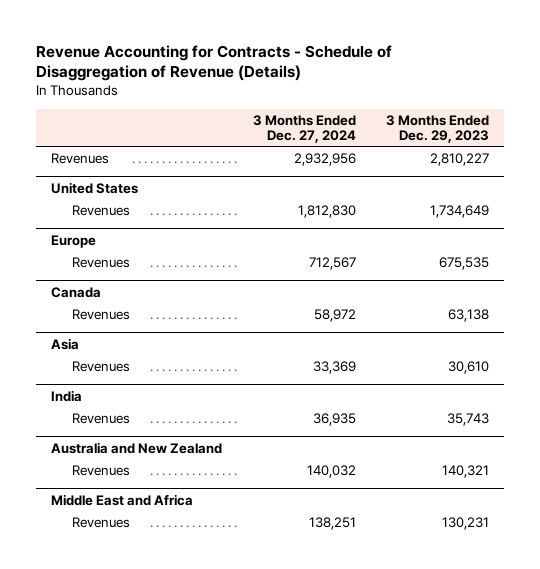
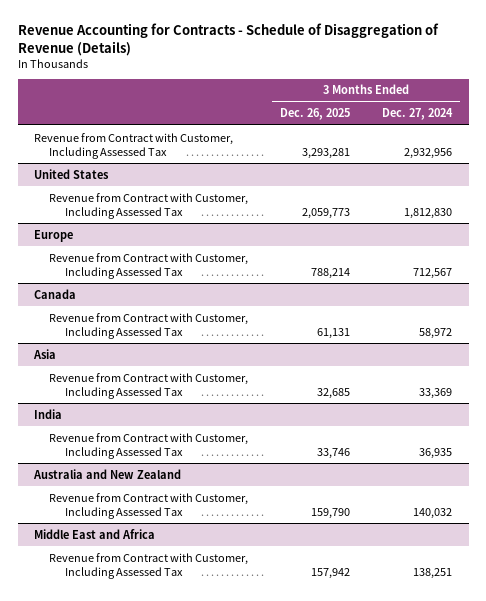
[386,114,490,144] 3 Months Ended Dec. 29, 2023 -> none
none -> [280,108,351,121] Dec. 26, 2025
[51,152,110,164] Revenues -> [33,132,233,159] Revenue from Contract with Customer, Including Assessed Tax
[71,204,130,216] Revenues -> [49,192,249,219] Revenue from Contract with Customer, Including Assessed Tax
[71,256,130,268] Revenues -> [49,252,249,279] Revenue from Contract with Customer, Including Assessed Tax
[71,308,130,320] Revenues -> [49,312,249,339] Revenue from Contract with Customer, Including Assessed Tax
[71,360,130,372] Revenues -> [49,372,249,399] Revenue from Contract with Customer, Including Assessed Tax
[71,412,130,424] Revenues -> [49,432,249,459] Revenue from Contract with Customer, Including Assessed Tax
[71,464,130,476] Revenues -> [49,492,249,519] Revenue from Contract with Customer, Including Assessed Tax
[71,516,130,528] Revenues -> [49,552,249,579] Revenue from Contract with Customer, Including Assessed Tax

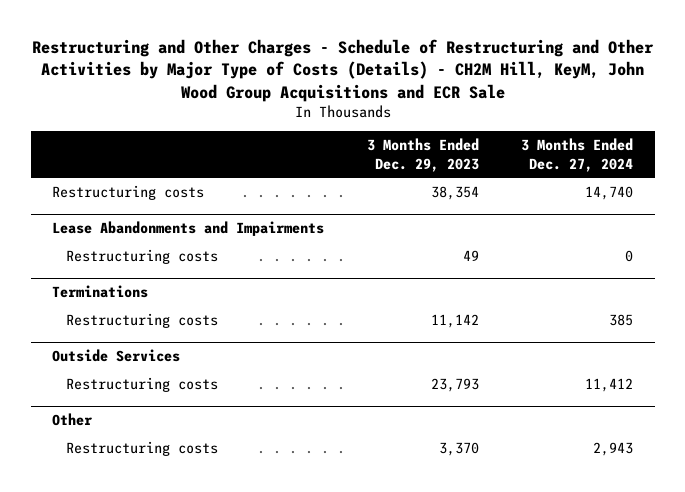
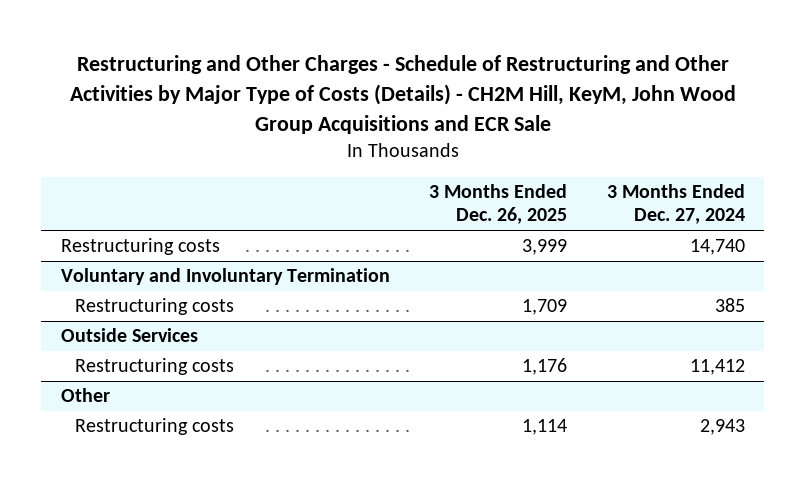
[366,138,479,172] 3 Months Ended Dec. 29, 2023 -> none
none -> [429,184,568,225] 3 Months Ended Dec. 26, 2025
[66,248,219,264] Restructuring costs -> none
[51,284,148,298] Terminations -> none
[51,220,324,236] Lease Abandonments and Impairments -> [60,268,390,286] Voluntary and Involuntary Termination

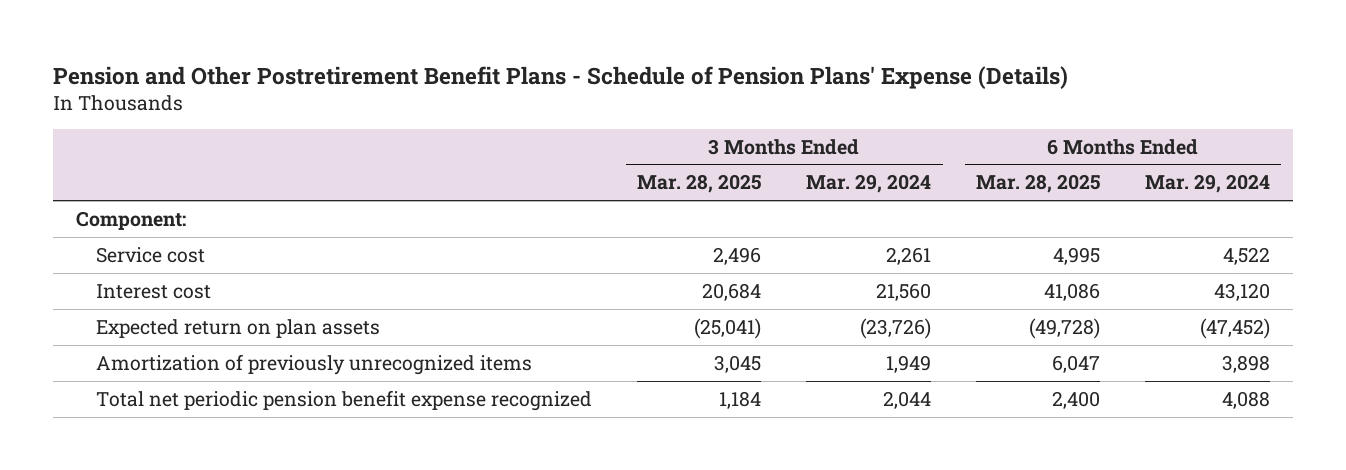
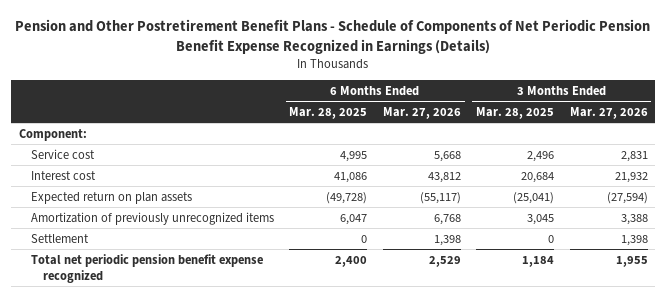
[53,65,1069,89] Pension and Other Postretirement Benefit Plans - Schedule of Pension Plans' Expense (Details) -> [15,18,651,54] Pension and Other Postretirement Benefit Plans - Schedule of Components of Net Periodic Pension Benefit Expense Recognized in Earnings (Details)
[806,174,932,194] Mar. 29, 2024 -> none
[1145,174,1271,194] Mar. 29, 2024 -> none
none -> [382,107,461,120] Mar. 27, 2026
none -> [569,107,648,120] Mar. 27, 2026
none -> [31,233,90,243] Settlement

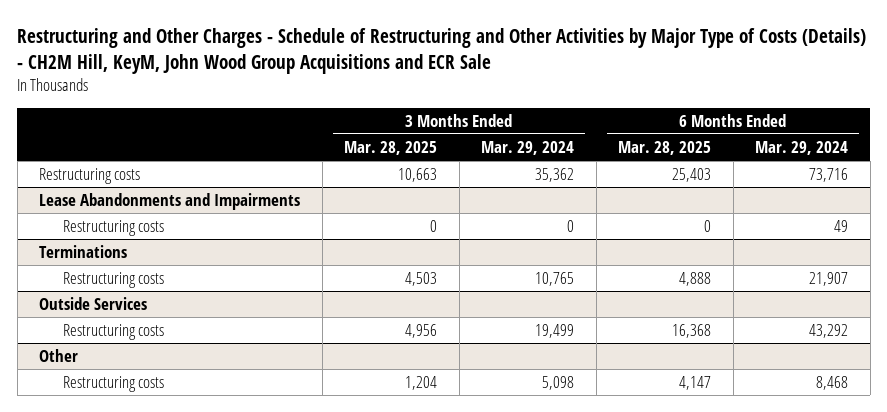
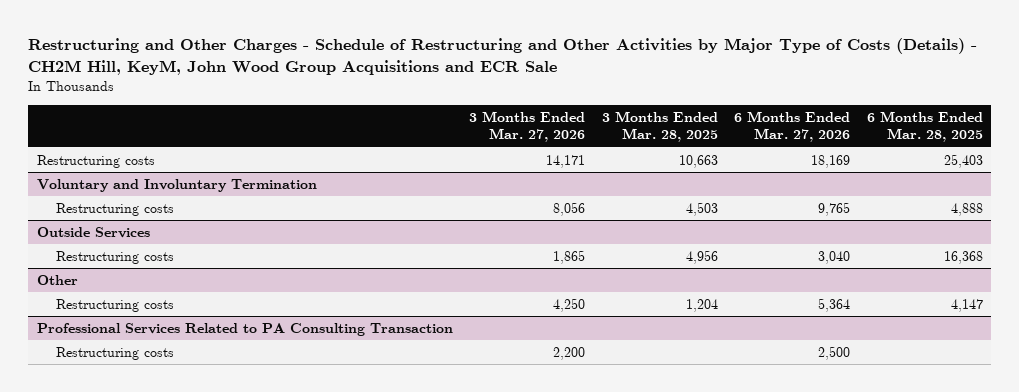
[481,141,575,156] Mar. 29, 2024 -> none
[755,141,849,156] Mar. 29, 2024 -> none
none -> [469,110,586,143] 3 Months Ended Mar. 27, 2026
none -> [734,110,851,143] 6 Months Ended Mar. 27, 2026
[62,220,164,237] Restructuring costs -> none
[39,245,128,259] Terminations -> none
[39,193,301,211] Lease Abandonments and Impairments -> [36,179,317,193] Voluntary and Involuntary Termination
none -> [36,323,453,337] Professional Services Related to PA Consulting Transaction
none -> [55,347,174,361] Restructuring costs

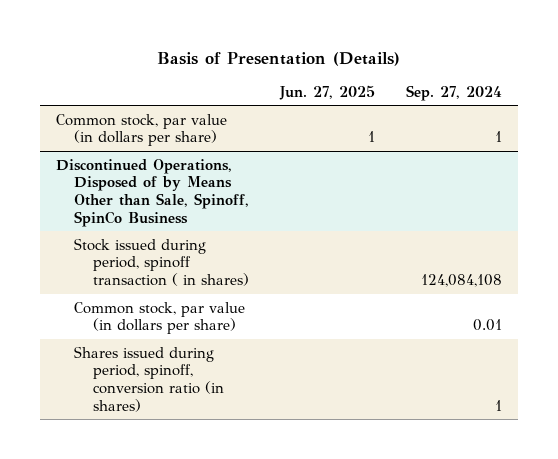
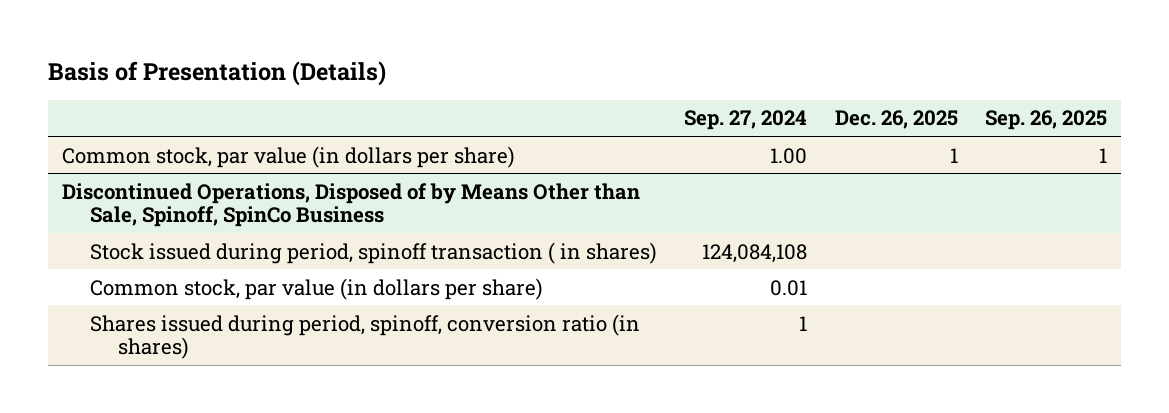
[279,85,376,101] Jun. 27, 2025 -> none
none -> [834,110,958,130] Dec. 26, 2025
none -> [985,110,1108,131] Sep. 26, 2025
[495,131,503,143] 1 -> [770,147,808,164] 1.00

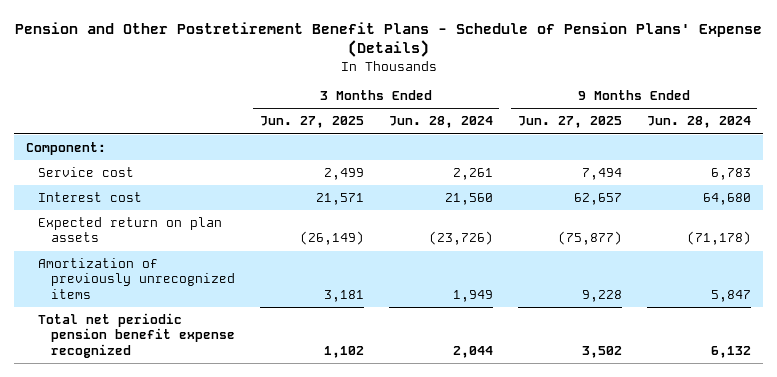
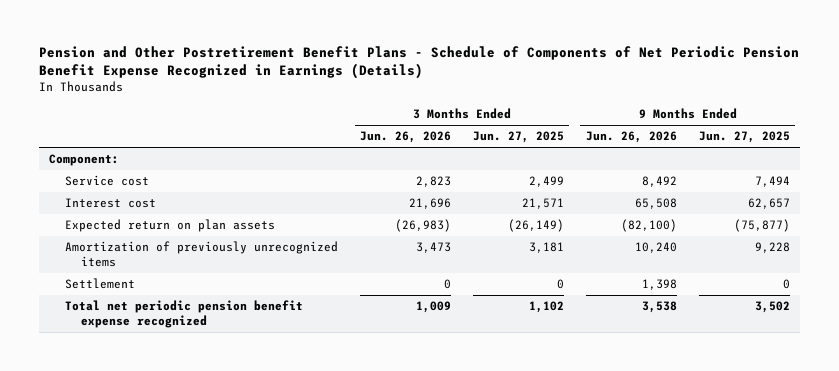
[14,21,762,58] Pension and Other Postretirement Benefit Plans - Schedule of Pension Plans' Expense (Details) -> [38,45,799,80] Pension and Other Postretirement Benefit Plans - Schedule of Components of Net Periodic Pension Benefit Expense Recognized in Earnings (Details)
[388,116,493,129] Jun. 28, 2024 -> none
[646,116,751,129] Jun. 28, 2024 -> none
none -> [359,131,451,144] Jun. 26, 2026
none -> [585,131,677,144] Jun. 26, 2026
none -> [65,278,136,290] Settlement

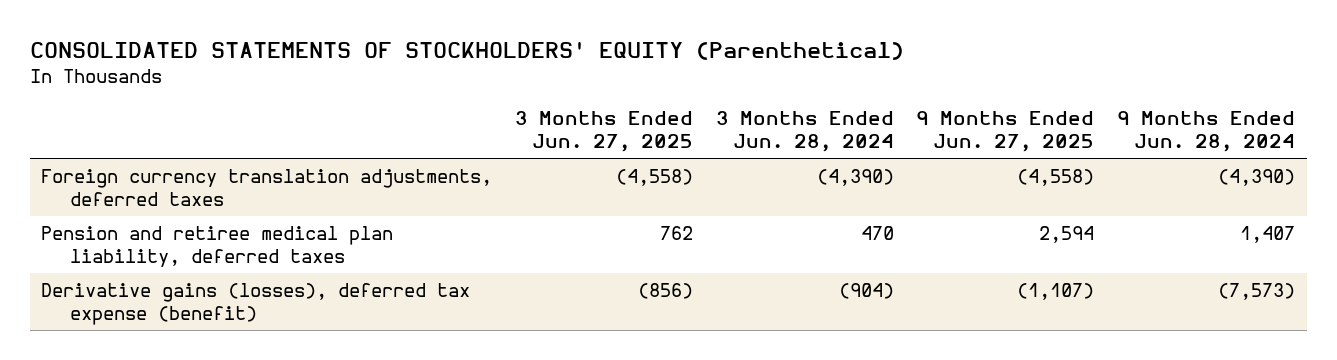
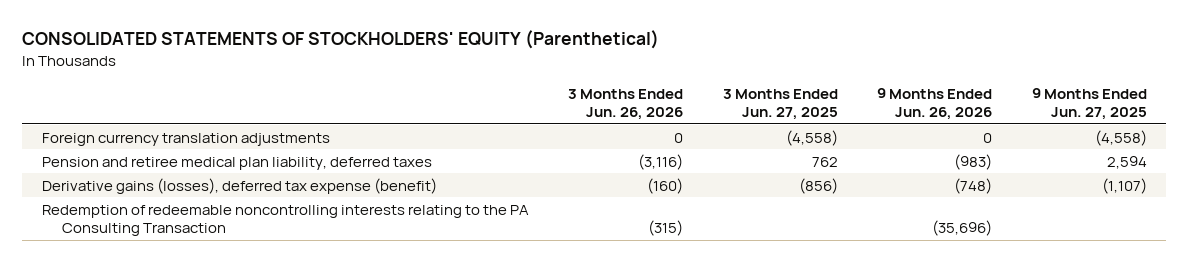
[715,111,894,153] 3 Months Ended Jun. 28, 2024 -> none
[1117,111,1296,153] 9 Months Ended Jun. 28, 2024 -> none
none -> [568,88,684,121] 3 Months Ended Jun. 26, 2026
none -> [877,87,993,121] 9 Months Ended Jun. 26, 2026
[41,168,493,206] Foreign currency translation adjustments, deferred taxes -> [41,132,330,146] Foreign currency translation adjustments
none -> [41,204,529,237] Redemption of redeemable noncontrolling interests relating to the PA Consulting Transaction

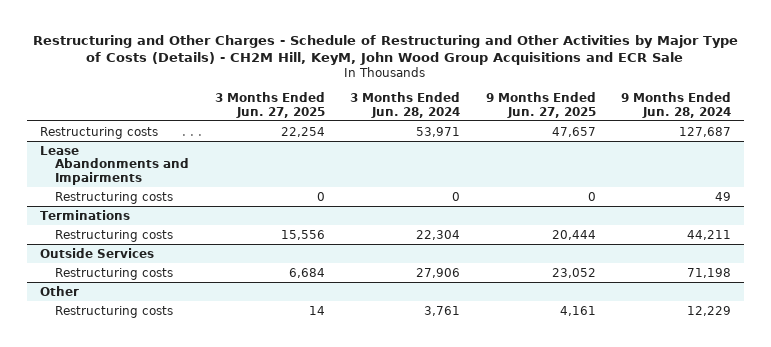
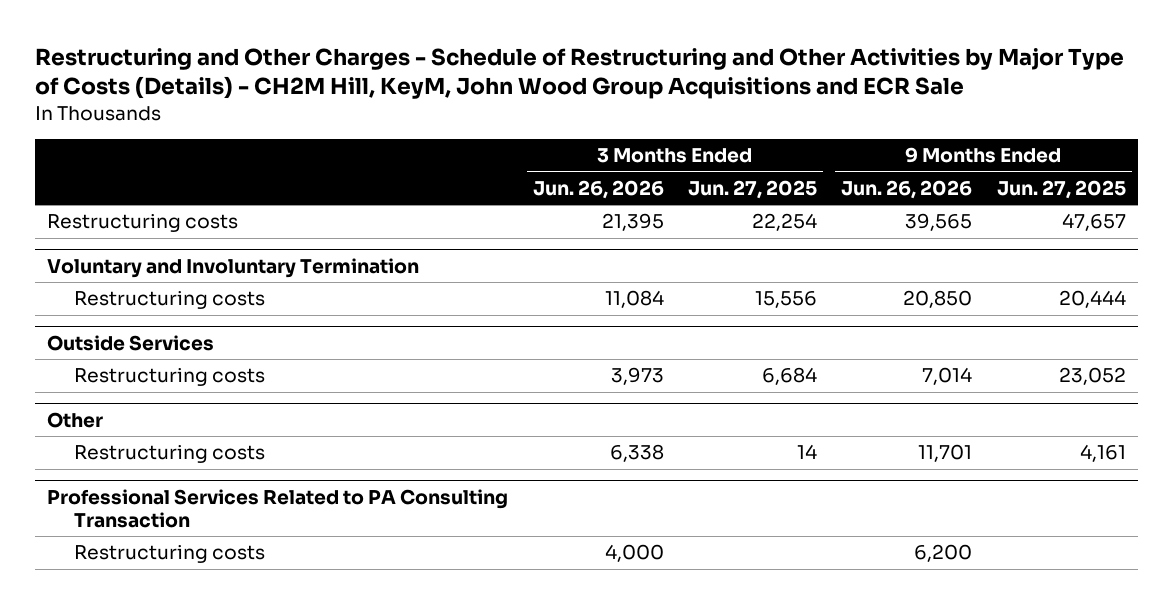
[350,91,461,118] 3 Months Ended Jun. 28, 2024 -> none
[621,91,732,118] 9 Months Ended Jun. 28, 2024 -> none
none -> [532,179,664,199] Jun. 26, 2026
none -> [841,179,973,199] Jun. 26, 2026
[55,191,174,204] Restructuring costs -> none
[39,209,130,220] Terminations -> none
[39,145,190,185] Lease Abandonments and Impairments -> [47,257,420,278] Voluntary and Involuntary Termination
none -> [47,488,509,528] Professional Services Related to PA Consulting Transaction
none -> [73,544,265,564] Restructuring costs

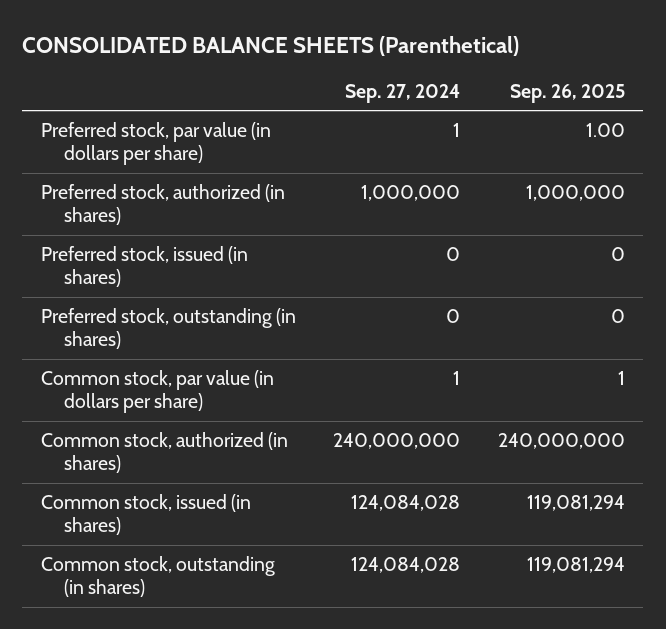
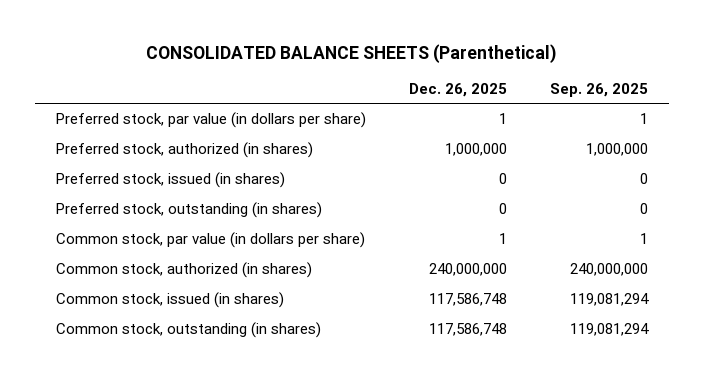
[345,84,461,104] Sep. 27, 2024 -> none
none -> [408,82,507,97] Dec. 26, 2025
[585,122,625,137] 1.00 -> [639,113,648,125] 1

